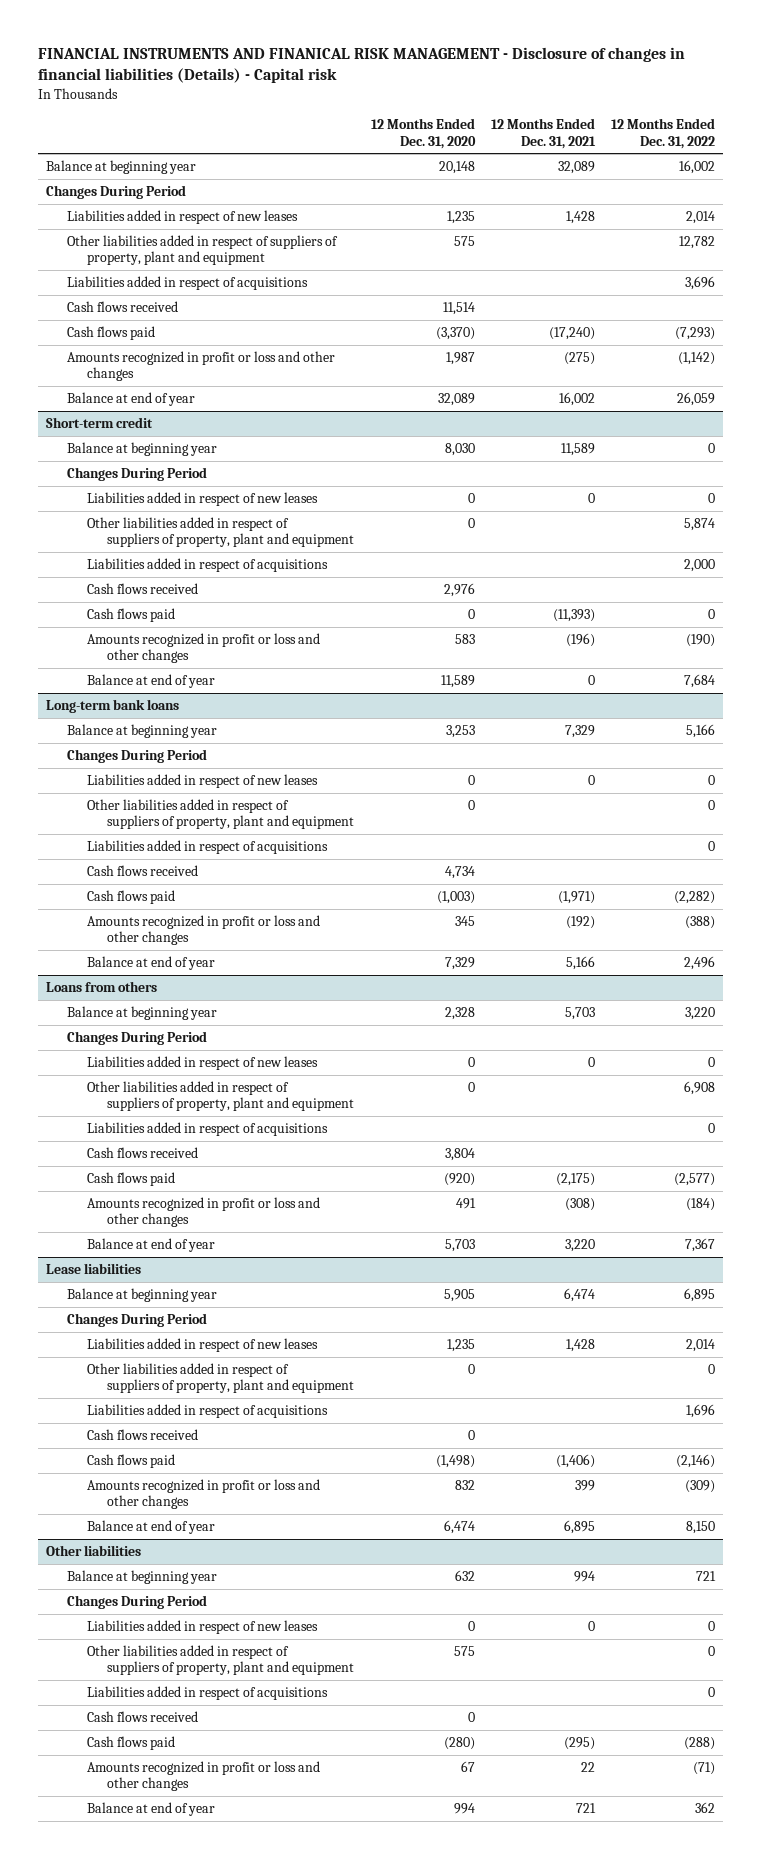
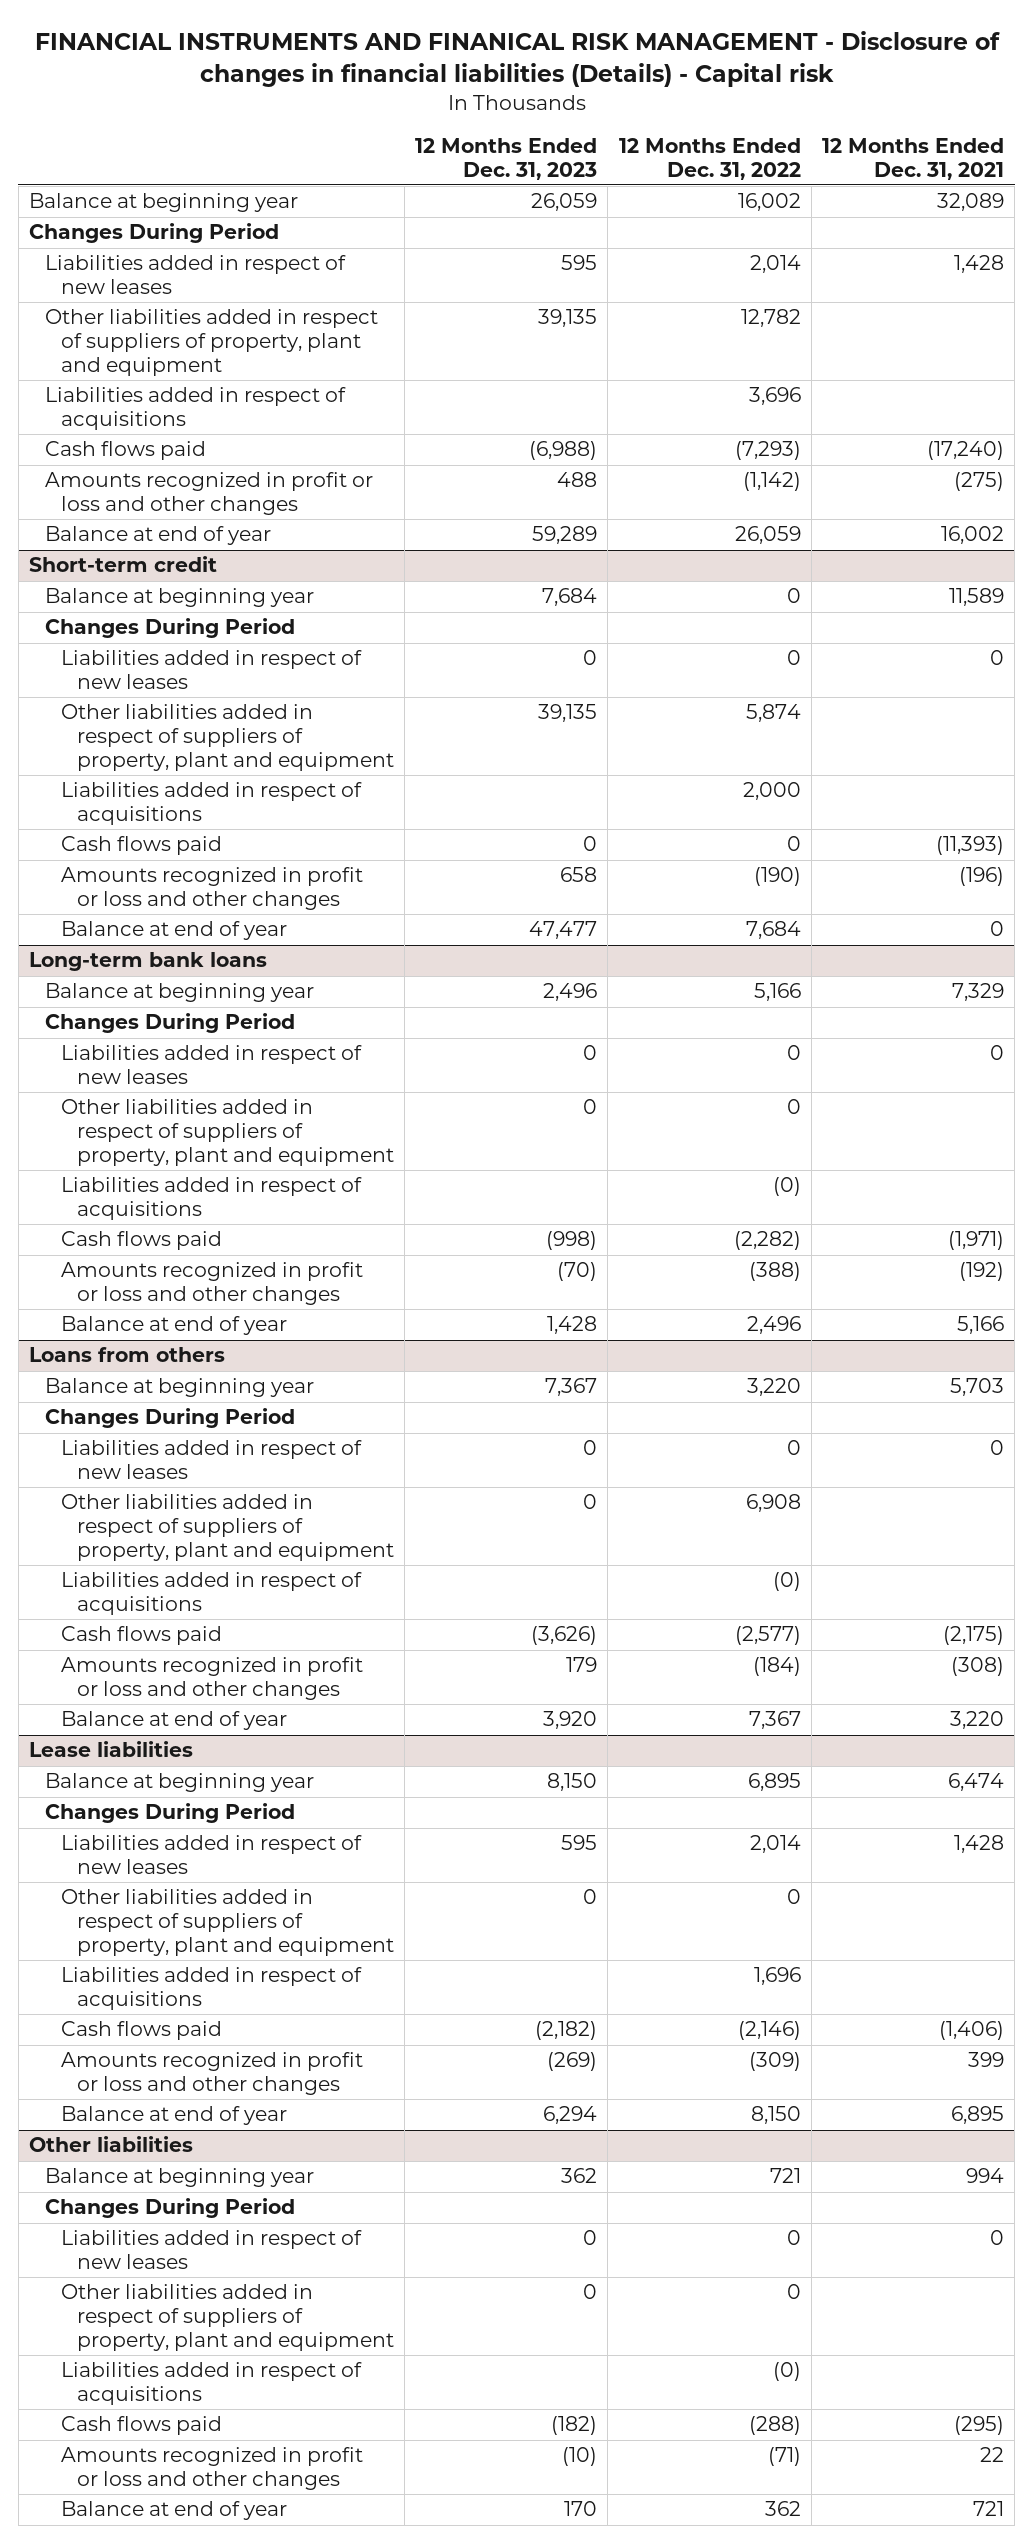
[370,118,476,149] 12 Months Ended Dec. 31, 2020 -> none
none -> [415,137,598,180] 12 Months Ended Dec. 31, 2023
[66,300,178,312] Cash flows received -> none
[87,582,199,594] Cash flows received -> none
[87,864,199,876] Cash flows received -> none
[708,840,716,851] 0 -> [772,1177,801,1197] (0)
[87,1146,199,1158] Cash flows received -> none
[708,1122,716,1133] 0 -> [772,1572,801,1592] (0)
[87,1428,199,1440] Cash flows received -> none
[87,1710,199,1722] Cash flows received -> none
[708,1686,716,1697] 0 -> [772,2362,801,2382] (0)

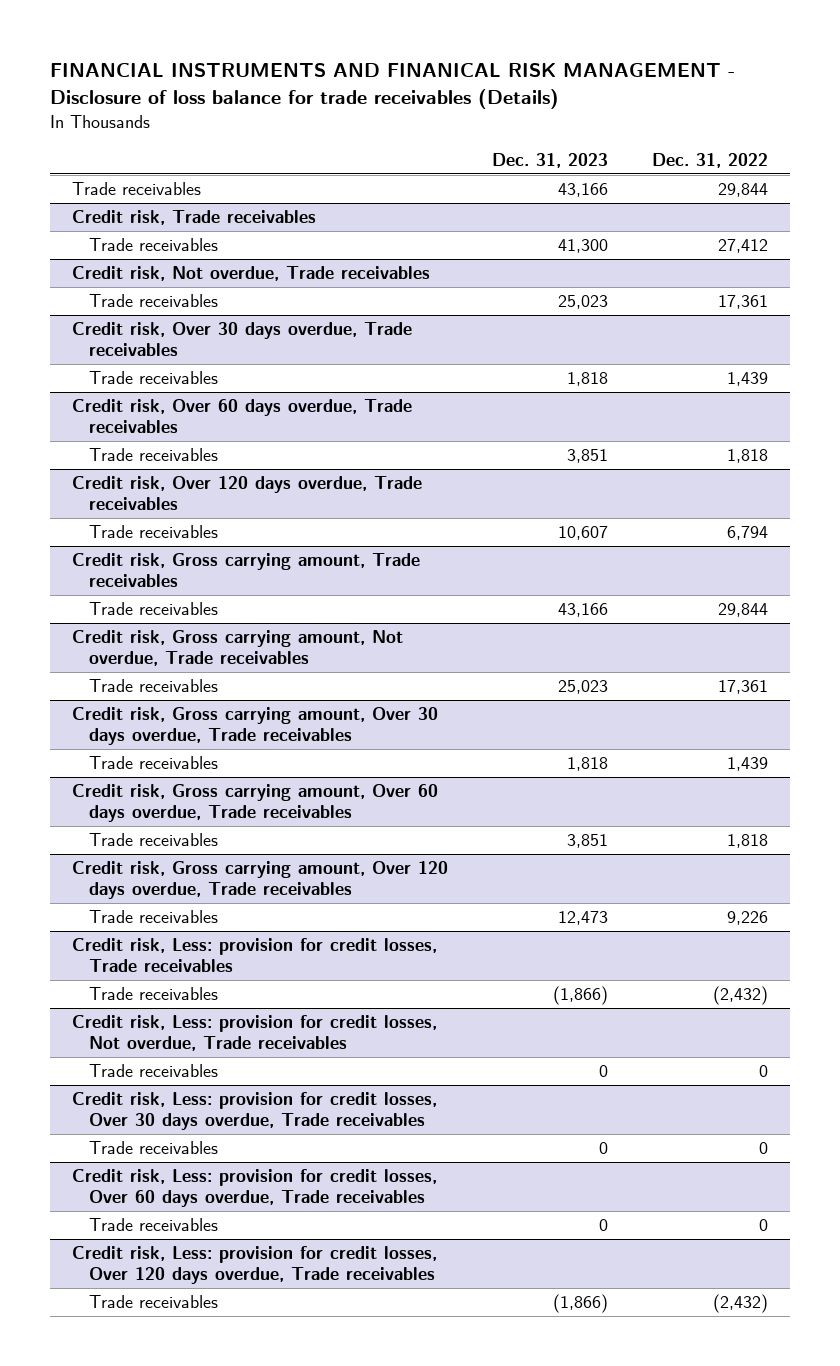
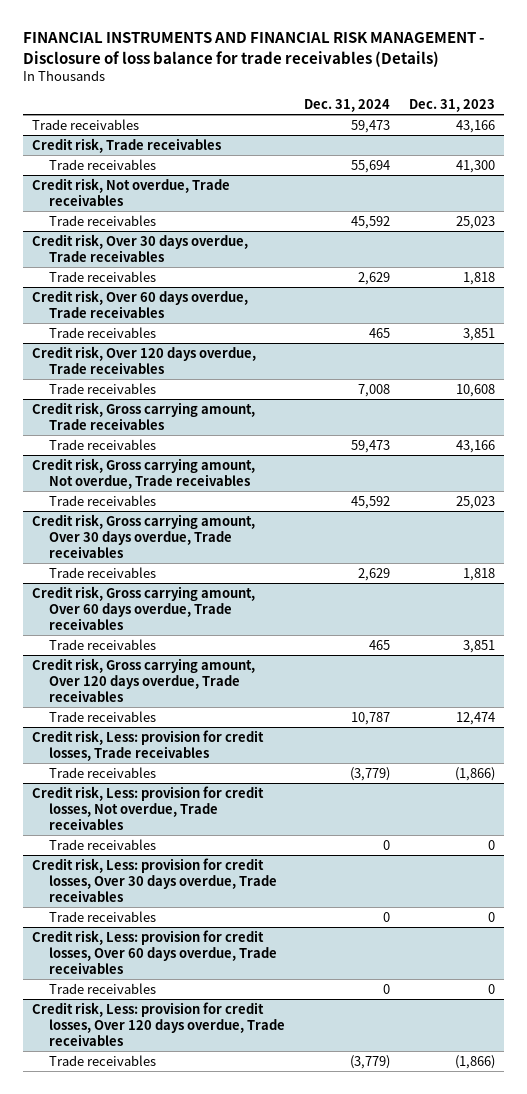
[50,63,736,110] FINANCIAL INSTRUMENTS AND FINANICAL RISK MANAGEMENT - Disclosure of loss balance for trade receivables (Details) -> [22,32,485,67] FINANCIAL INSTRUMENTS AND FINANCIAL RISK MANAGEMENT - Disclosure of loss balance for trade receivables (Details)
[652,152,769,168] Dec. 31, 2022 -> none
none -> [304,98,391,112] Dec. 31, 2024
[558,526,609,541] 10,607 -> [456,383,496,397] 10,608
[558,911,609,926] 12,473 -> [456,711,496,725] 12,474

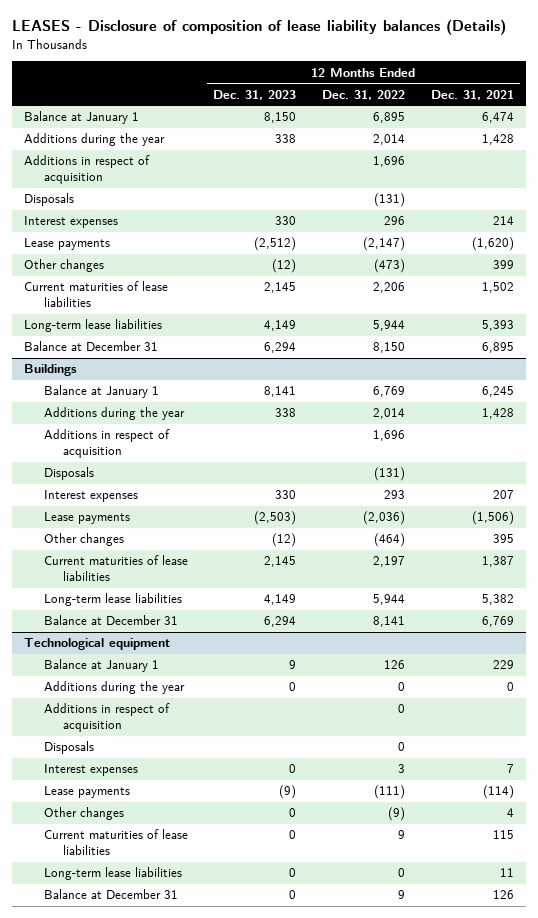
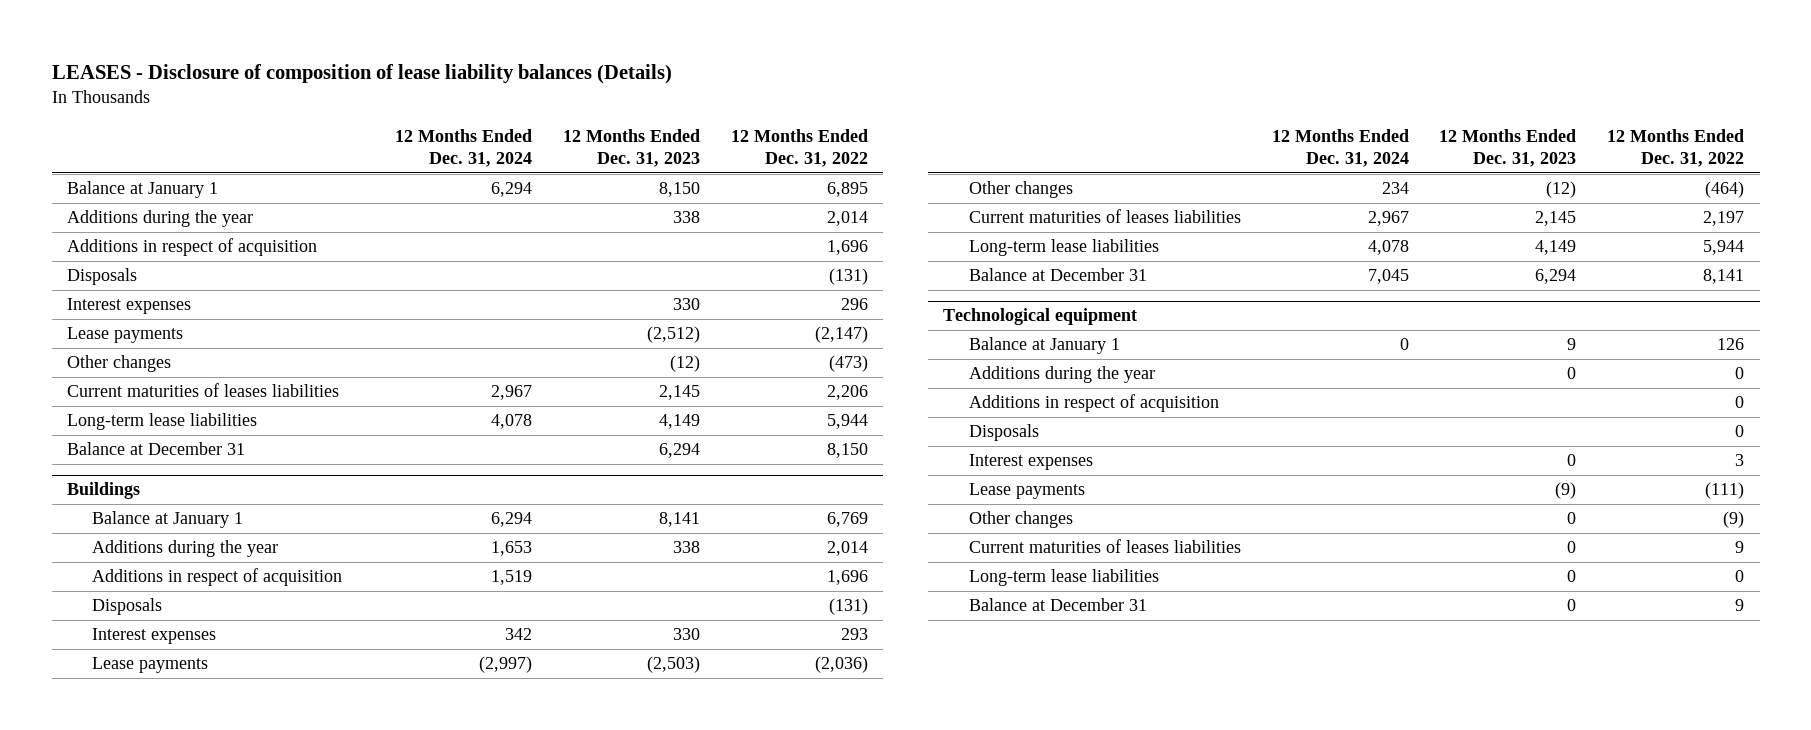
[430,89,514,100] Dec. 31, 2021 -> none
none -> [395,128,533,167] 12 Months Ended Dec. 31, 2024
[24,281,169,308] Current maturities of lease liabilities -> [66,383,339,398] Current maturities of leases liabilities
[43,555,188,582] Current maturities of lease liabilities -> [968,209,1241,224] Current maturities of leases liabilities
[43,829,188,856] Current maturities of lease liabilities -> [968,539,1241,554] Current maturities of leases liabilities

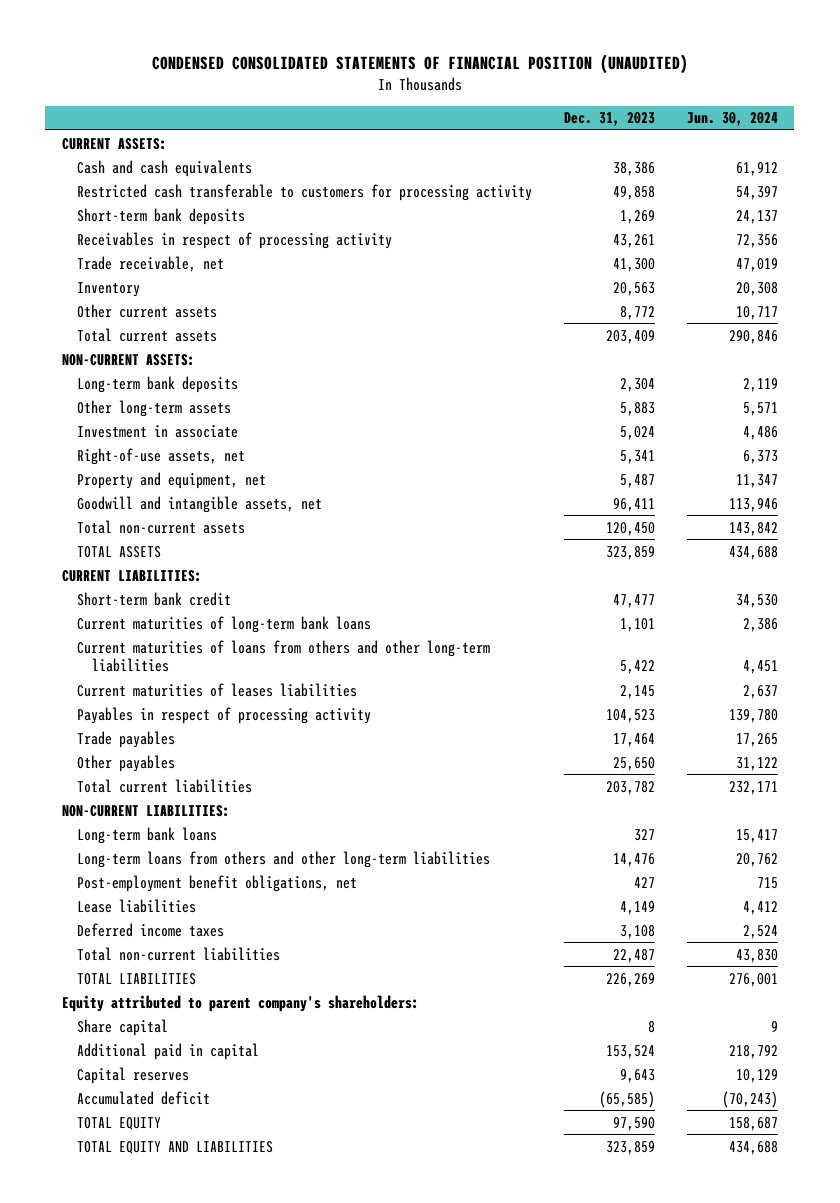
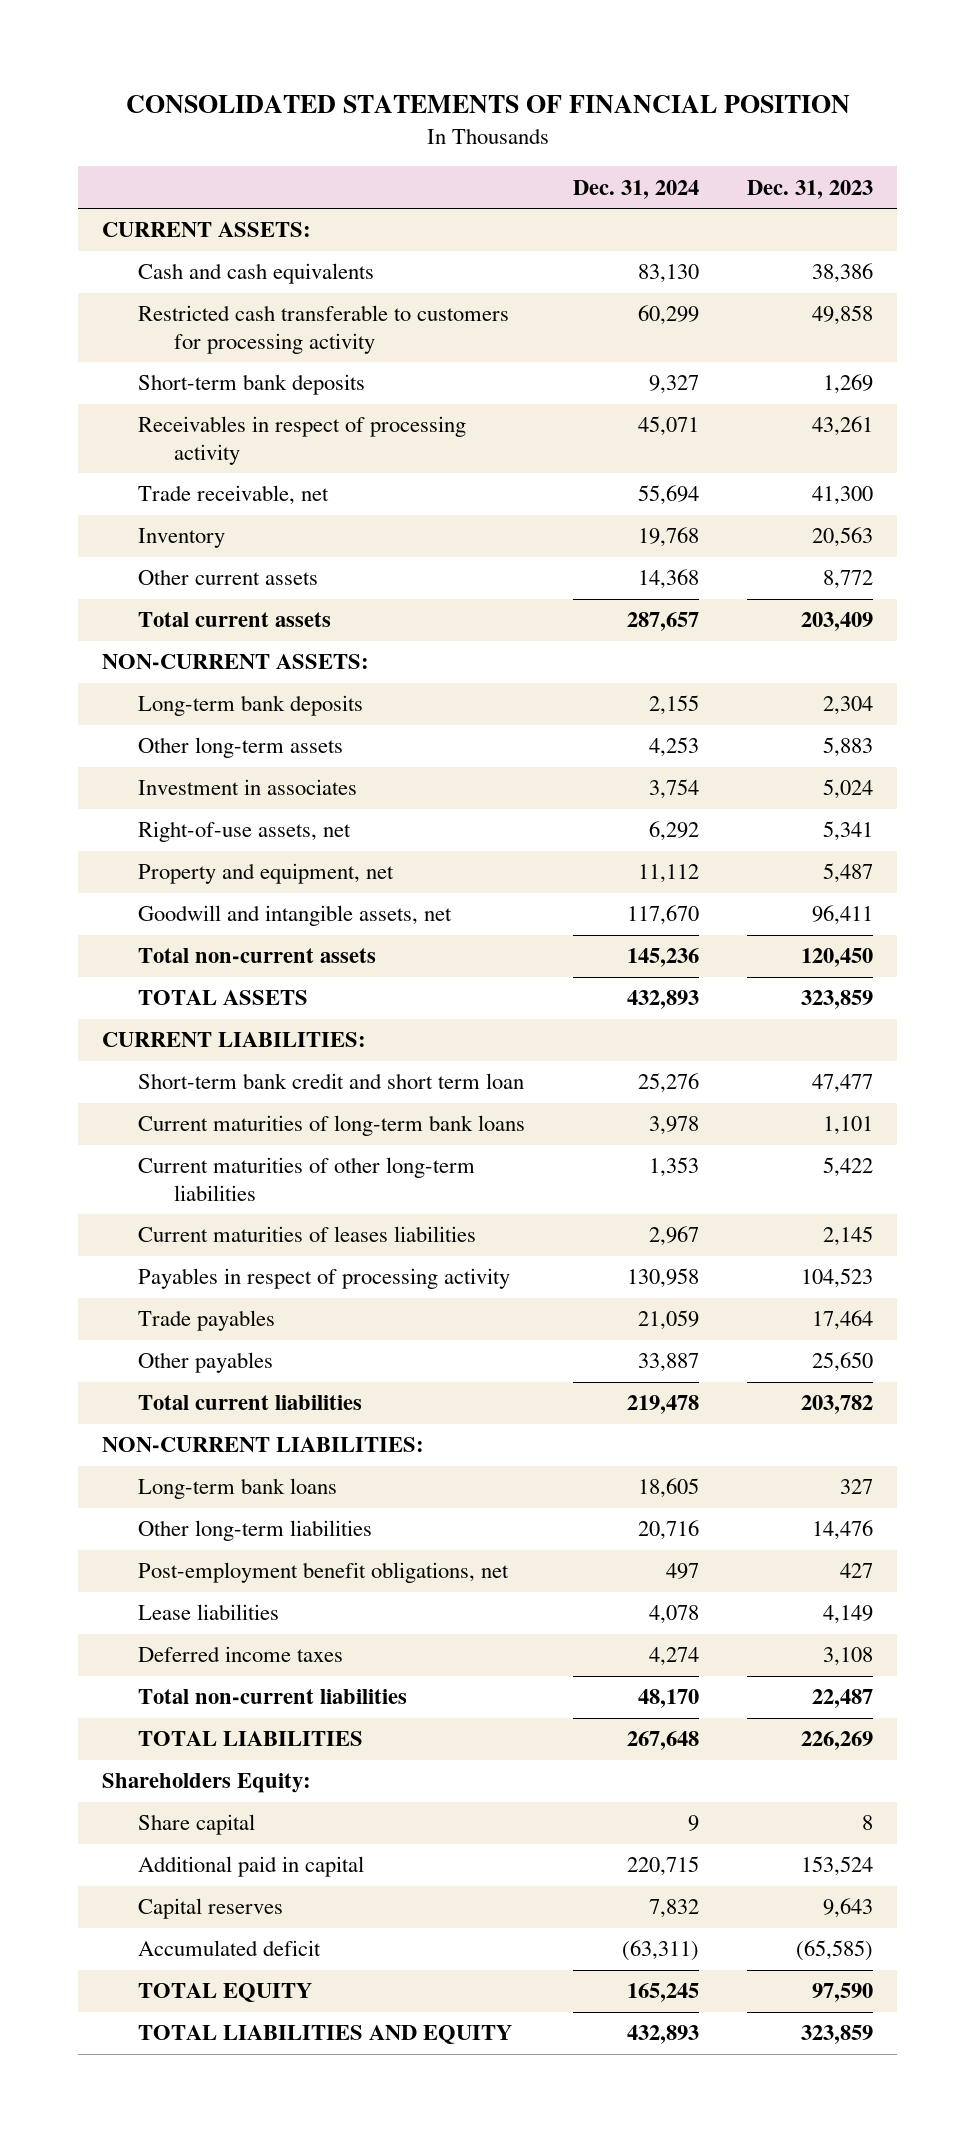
[151,54,688,75] CONDENSED CONSOLIDATED STATEMENTS OF FINANCIAL POSITION (UNAUDITED) -> [125,95,850,114] CONSOLIDATED STATEMENTS OF FINANCIAL POSITION
[687,112,779,127] Jun. 30, 2024 -> none
none -> [572,179,699,199] Dec. 31, 2024
[76,424,238,438] Investment in associate -> [137,779,357,796] Investment in associates
[76,591,231,606] Short-term bank credit -> [137,1073,524,1090] Short-term bank credit and short term loan
[76,639,490,673] Current maturities of loans from others and other long-term liabilities -> [137,1157,475,1201] Current maturities of other long-term liabilities
[76,850,490,868] Long-term loans from others and other long-term liabilities -> [137,1520,372,1542] Other long-term liabilities
[61,994,419,1012] Equity attributed to parent company's shareholders: -> [102,1773,312,1794] Shareholders Equity:
[76,1140,273,1154] TOTAL EQUITY AND LIABILITIES -> [137,2025,512,2045] TOTAL LIABILITIES AND EQUITY

